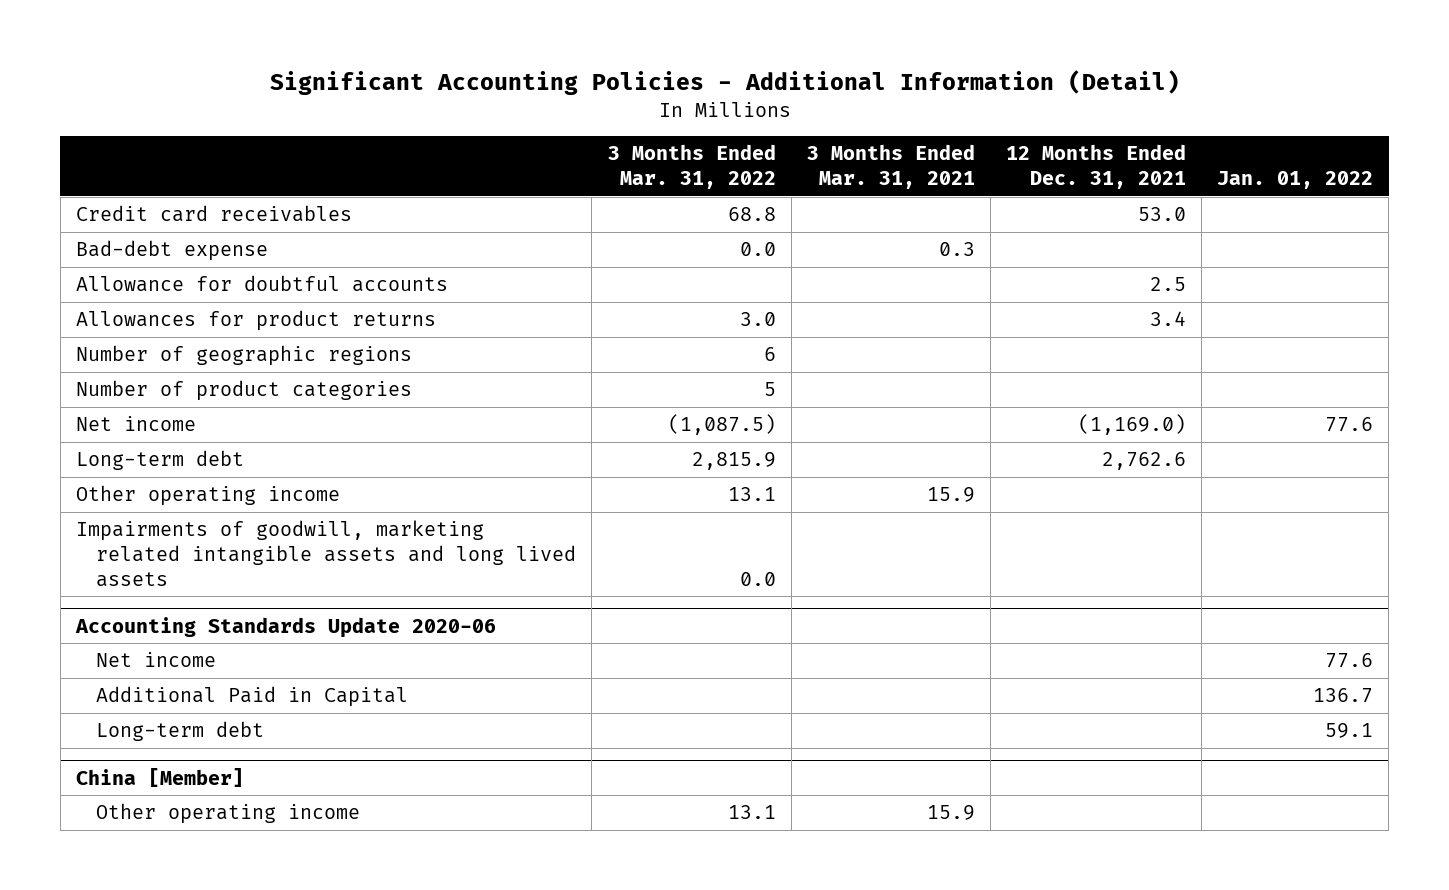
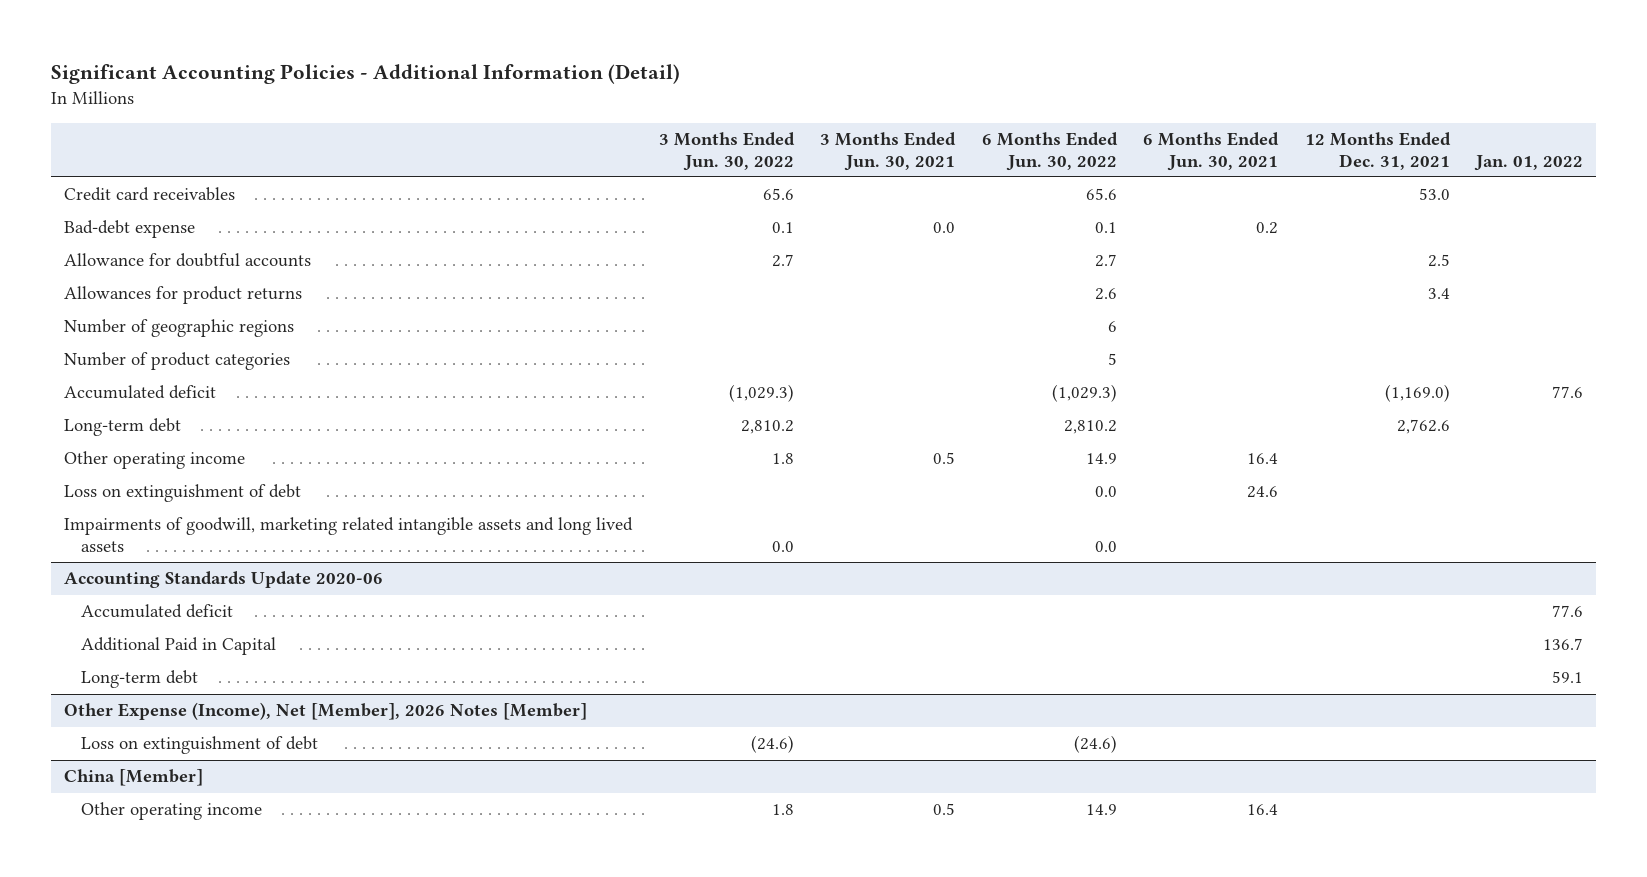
[607,144,776,190] 3 Months Ended Mar. 31, 2022 -> none
[806,144,975,190] 3 Months Ended Mar. 31, 2021 -> none
none -> [658,132,795,171] 3 Months Ended Jun. 30, 2022
none -> [820,132,957,171] 3 Months Ended Jun. 30, 2021
none -> [981,132,1118,171] 6 Months Ended Jun. 30, 2022
none -> [1143,132,1280,171] 6 Months Ended Jun. 30, 2021
[75,416,196,432] Net income -> [64,385,217,400] Accumulated deficit
none -> [64,484,302,503] Loss on extinguishment of debt
[96,652,217,668] Net income -> [81,604,234,619] Accumulated deficit
none -> [64,702,588,721] Other Expense (Income), Net [Member], 2026 Notes [Member]
none -> [81,736,319,755] Loss on extinguishment of debt

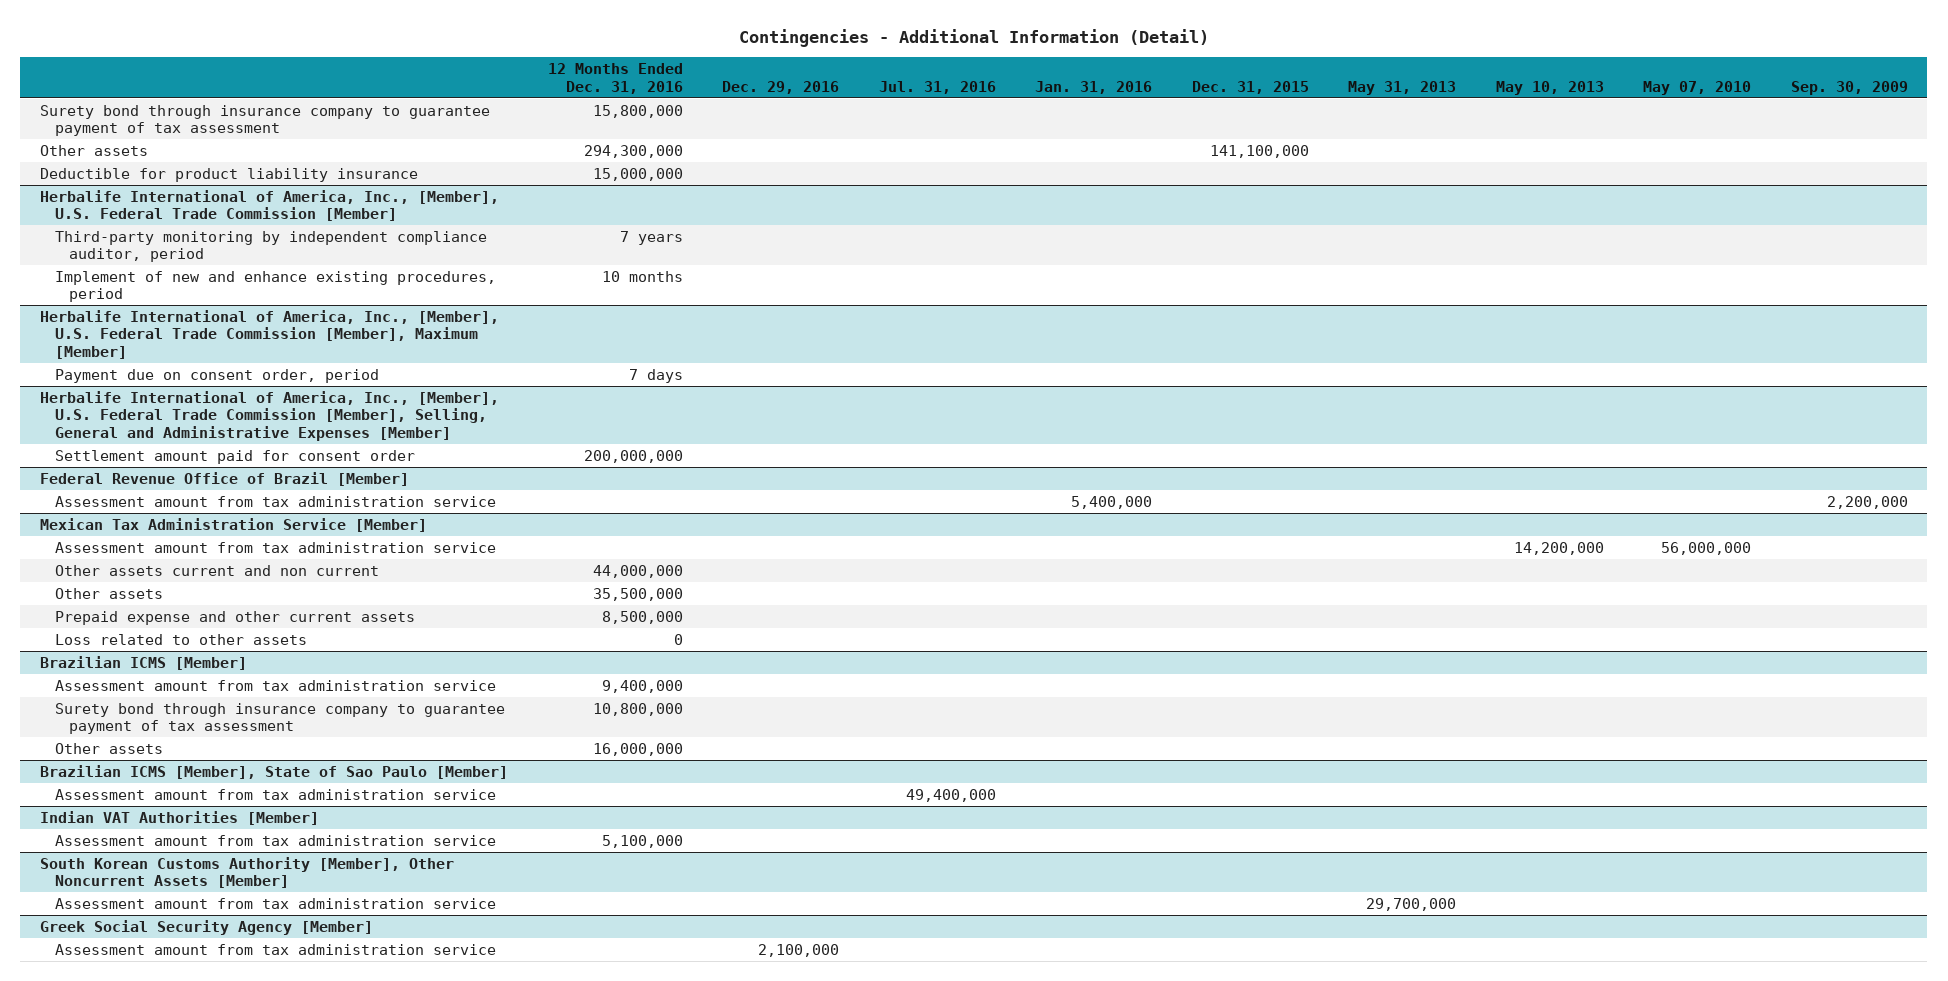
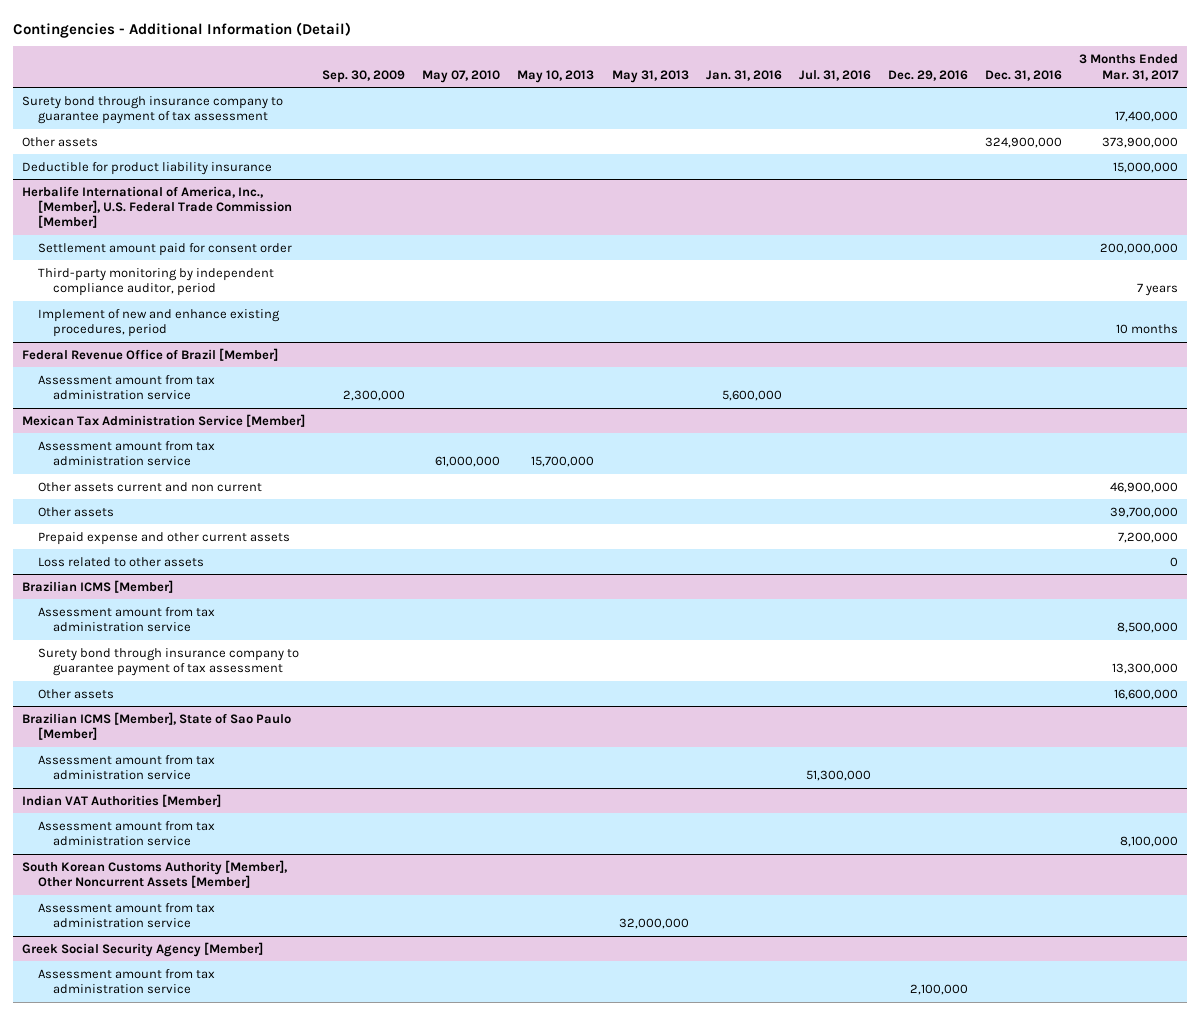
[547,62,683,94] 12 Months Ended Dec. 31, 2016 -> none
[1191,80,1309,94] Dec. 31, 2015 -> none
none -> [985,69,1063,81] Dec. 31, 2016
none -> [1079,54,1180,81] 3 Months Ended Mar. 31, 2017
none -> [37,242,292,256] Settlement amount paid for consent order
[40,309,500,359] Herbalife International of America, Inc., [Member], U.S. Federal Trade Commission [Member], Maximum [Member] -> none
[54,368,379,383] Payment due on consent order, period -> none
[40,390,500,441] Herbalife International of America, Inc., [Member], U.S. Federal Trade Commission [Member], Selling, General and Administrative Expenses [Member] -> none
[54,449,415,464] Settlement amount paid for consent order -> none
[1071,495,1153,509] 5,400,000 -> [721,390,782,402] 5,600,000
[1826,495,1908,509] 2,200,000 -> [343,390,406,402] 2,300,000
[1513,541,1604,555] 14,200,000 -> [531,456,595,468] 15,700,000
[1661,541,1752,555] 56,000,000 -> [435,456,501,468] 61,000,000
[905,788,996,802] 49,400,000 -> [805,770,871,782] 51,300,000
[1366,897,1457,911] 29,700,000 -> [618,918,689,930] 32,000,000

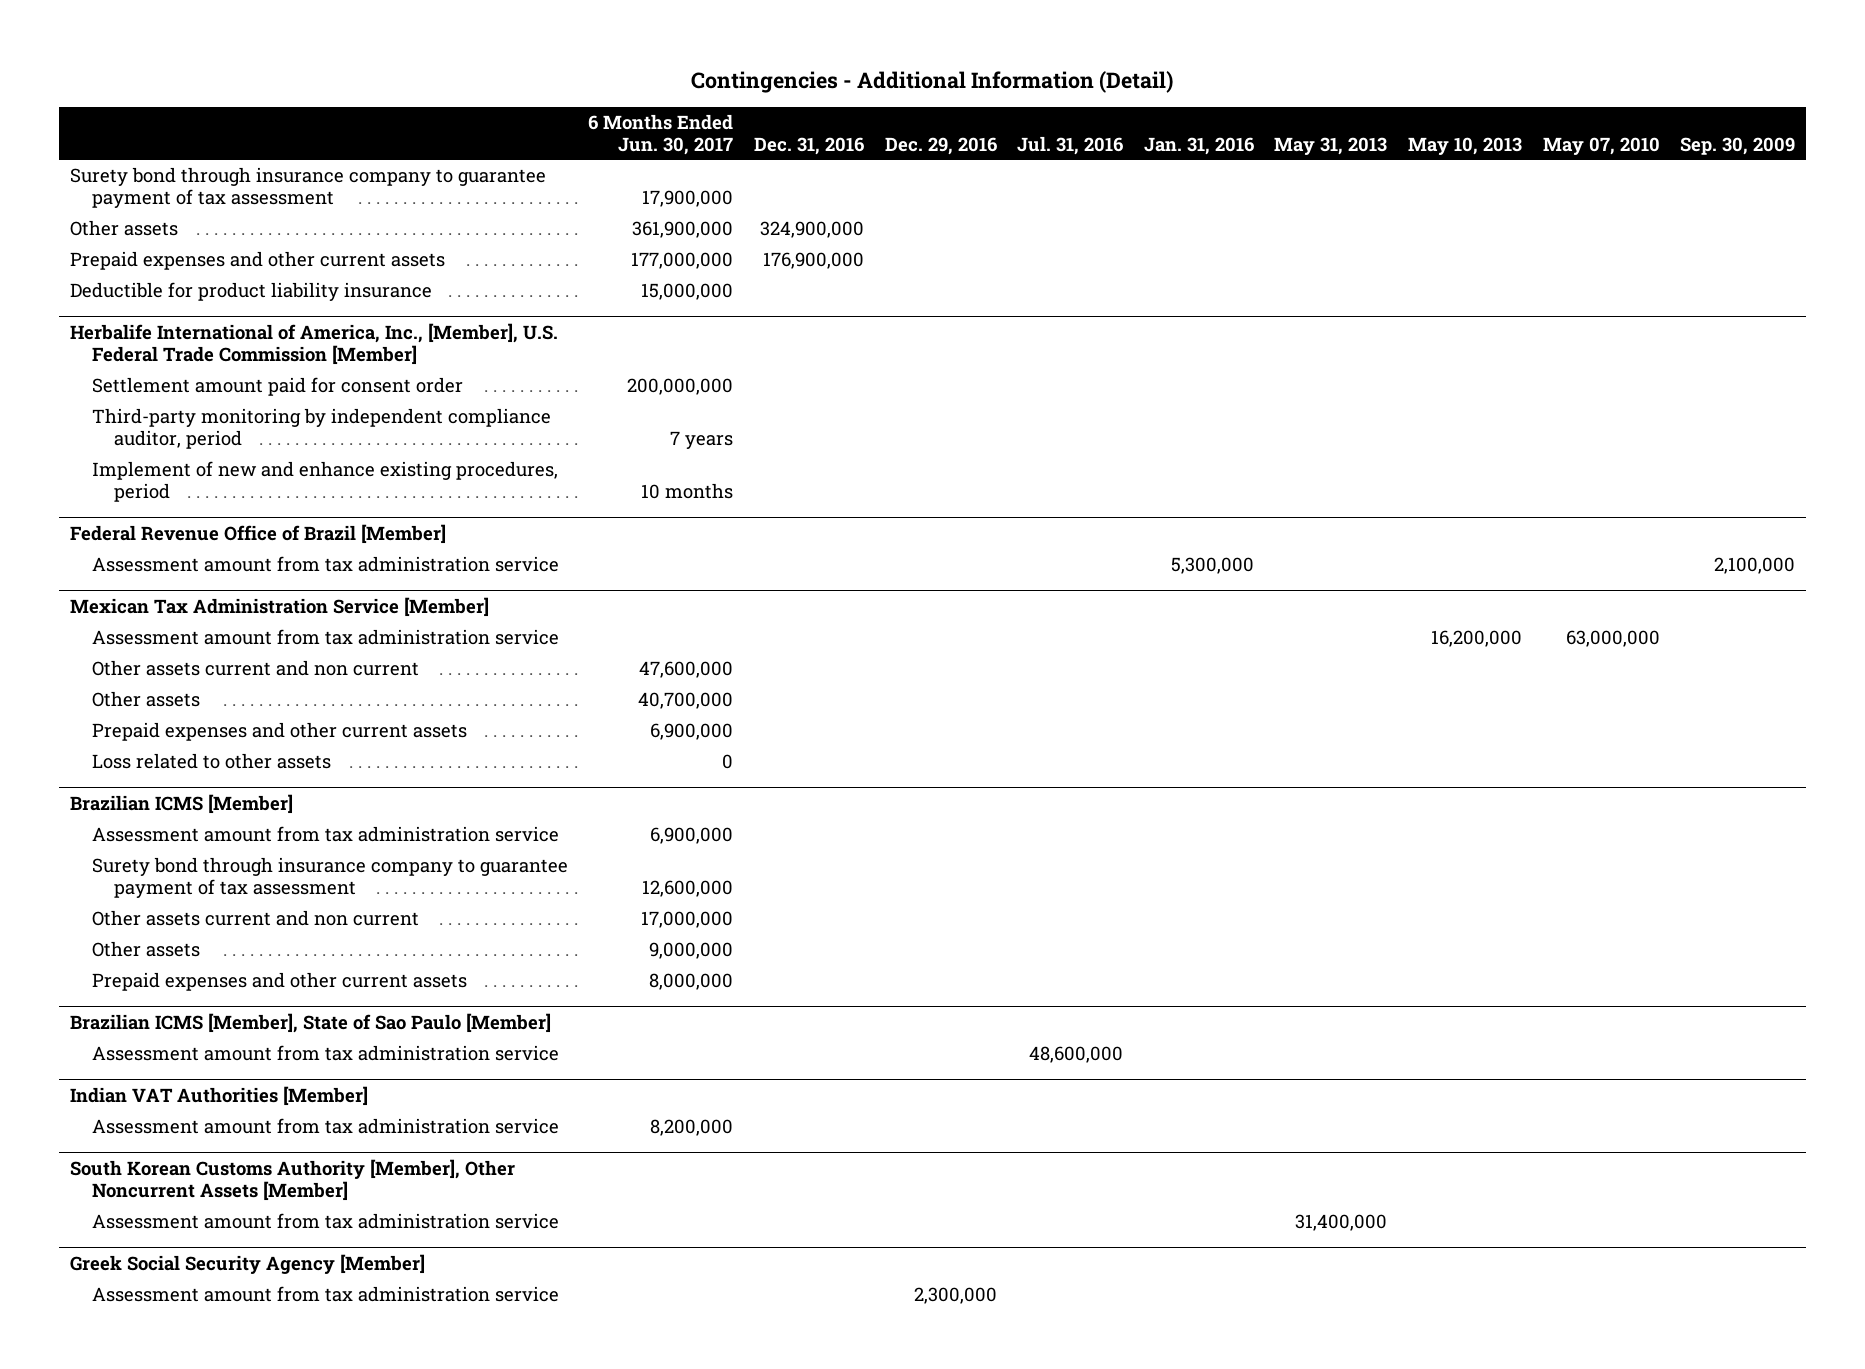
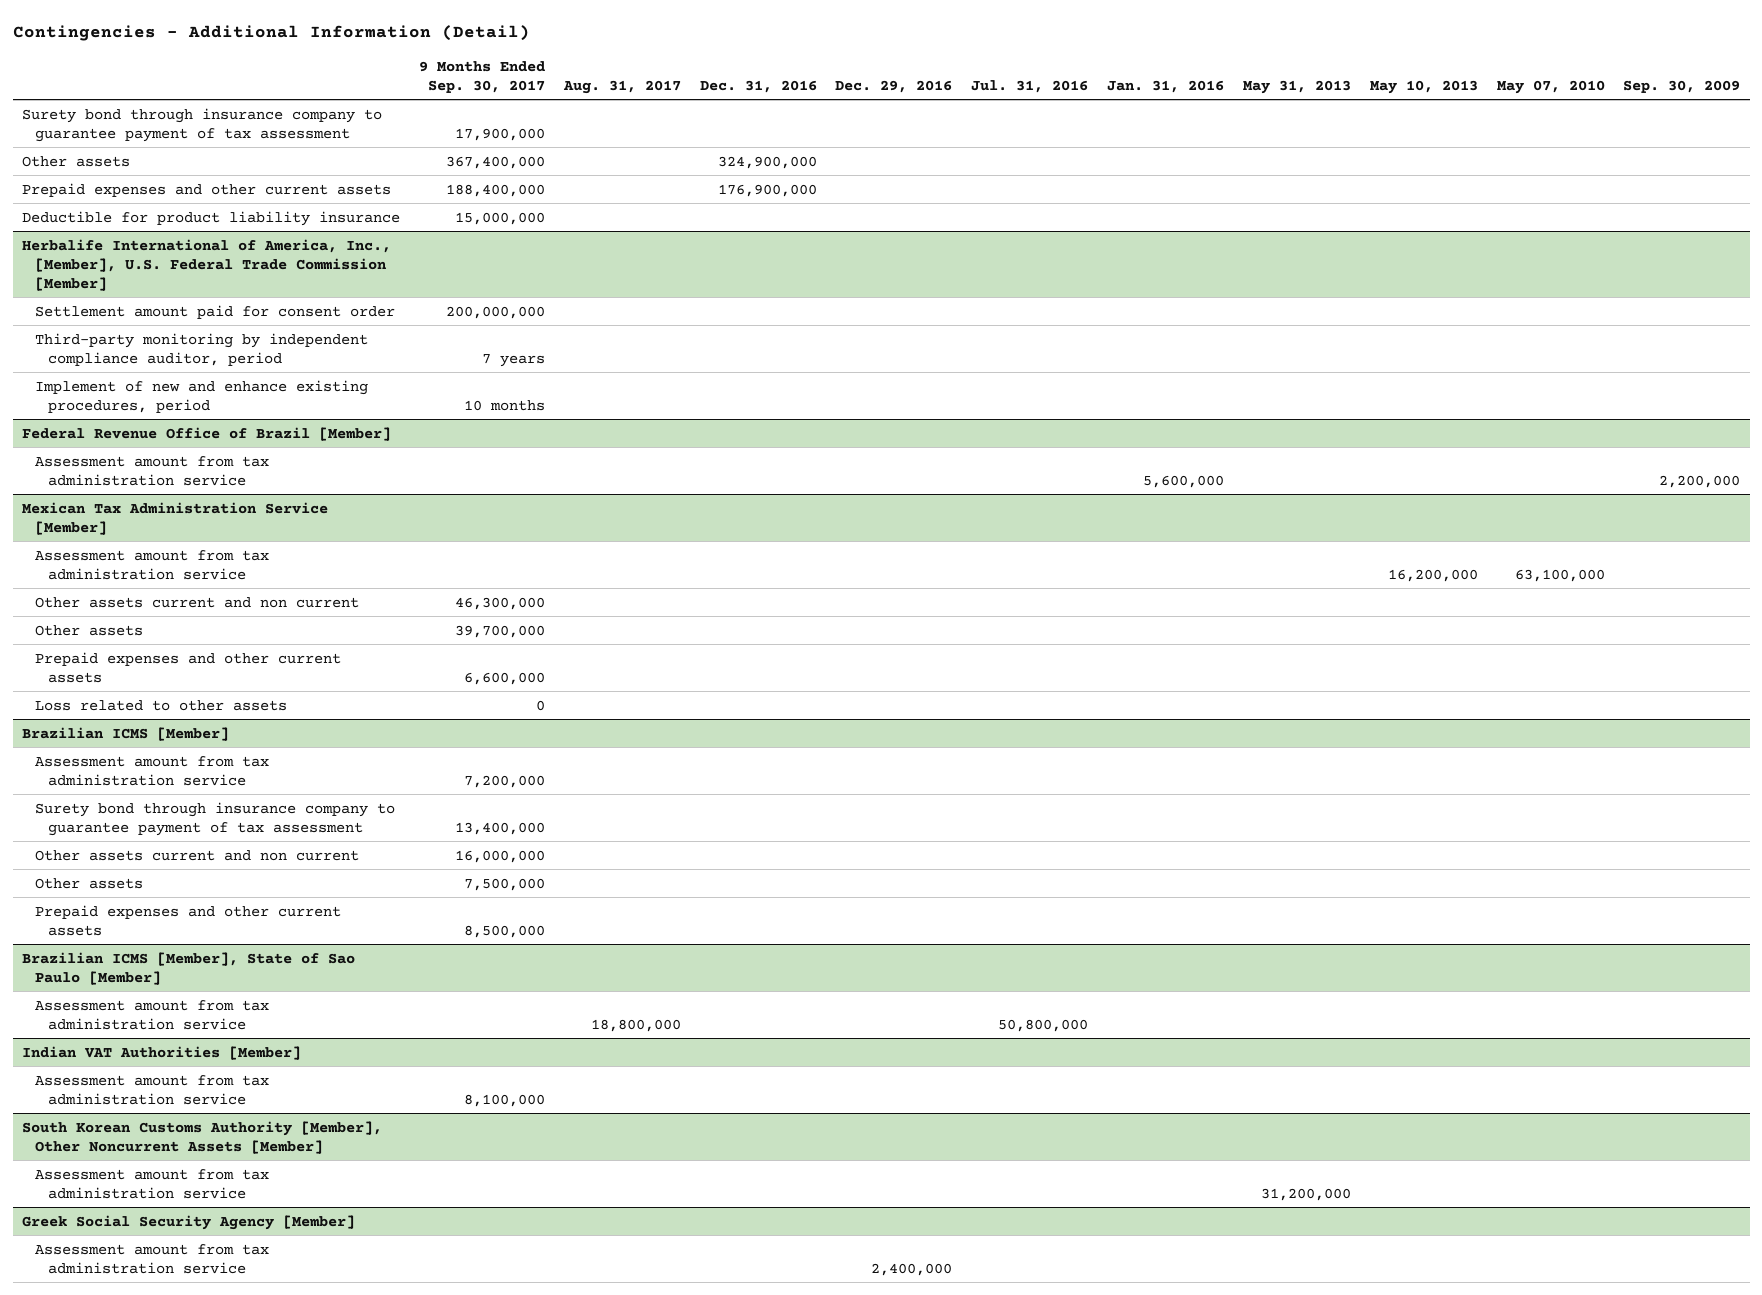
[588,113,734,155] 6 Months Ended Jun. 30, 2017 -> none
none -> [418,60,545,93] 9 Months Ended Sep. 30, 2017
none -> [562,79,681,94] Aug. 31, 2017
[1170,557,1254,575] 5,300,000 -> [1143,474,1225,488] 5,600,000
[1714,557,1796,575] 2,100,000 -> [1659,474,1741,488] 2,200,000
[1565,630,1660,648] 63,000,000 -> [1514,568,1605,582] 63,100,000
[1029,1046,1124,1064] 48,600,000 -> [998,1018,1089,1032] 50,800,000
[1295,1214,1388,1232] 31,400,000 -> [1260,1187,1351,1201] 31,200,000
[913,1287,997,1305] 2,300,000 -> [871,1262,953,1276] 2,400,000

